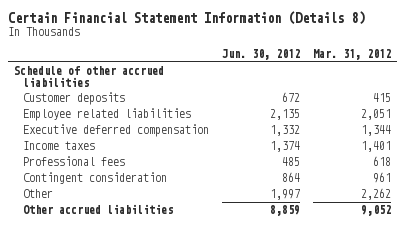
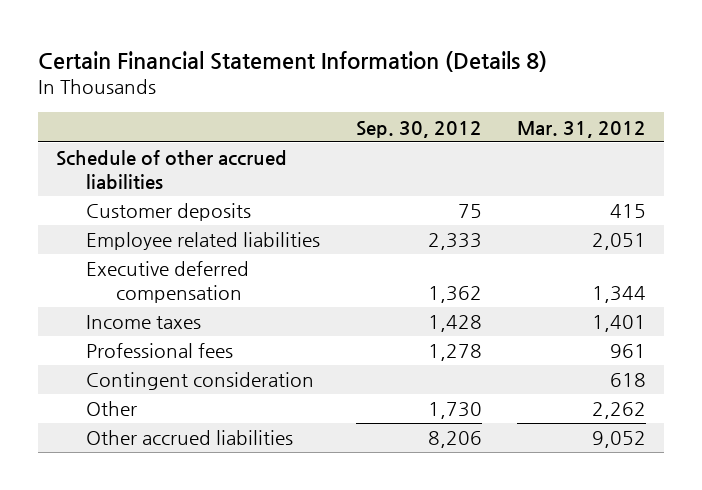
[221,49,300,61] Jun. 30, 2012 -> none
none -> [355,120,482,138] Sep. 30, 2012
[372,156,391,167] 618 -> [610,344,647,359] 961
[372,172,391,184] 961 -> [610,373,647,388] 618

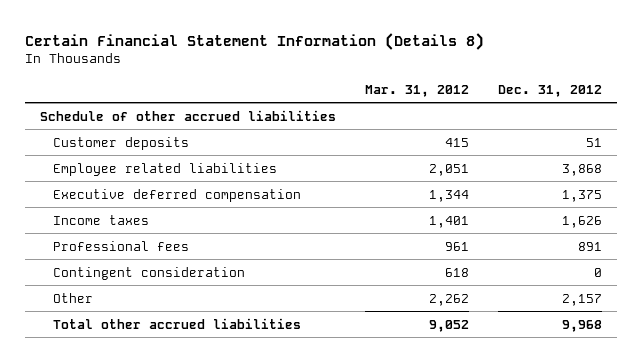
[355,120,482,138] Sep. 30, 2012 -> none
none -> [498,84,603,97] Dec. 31, 2012
[85,430,293,446] Other accrued liabilities -> [52,317,301,329] Total other accrued liabilities

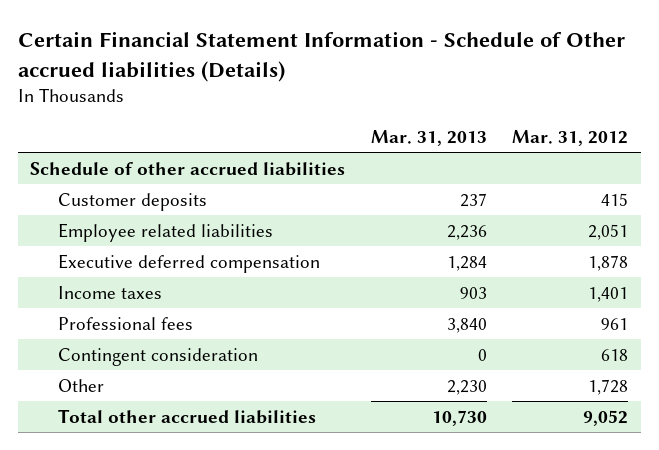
[25,32,485,50] Certain Financial Statement Information (Details 8) -> [17,31,625,82] Certain Financial Statement Information - Schedule of Other accrued liabilities (Details)
[498,84,603,97] Dec. 31, 2012 -> none
none -> [370,130,487,147] Mar. 31, 2013
[429,189,470,202] 1,344 -> [588,254,629,271] 1,878
[429,293,470,306] 2,262 -> [588,378,629,395] 1,728

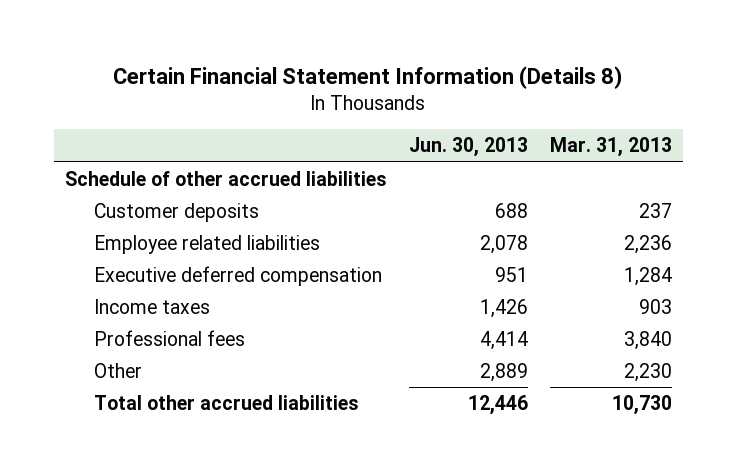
[17,31,625,82] Certain Financial Statement Information - Schedule of Other accrued liabilities (Details) -> [113,66,623,90] Certain Financial Statement Information (Details 8)
[512,130,629,147] Mar. 31, 2012 -> none
none -> [408,137,528,158] Jun. 30, 2013
[58,347,259,366] Contingent consideration -> none

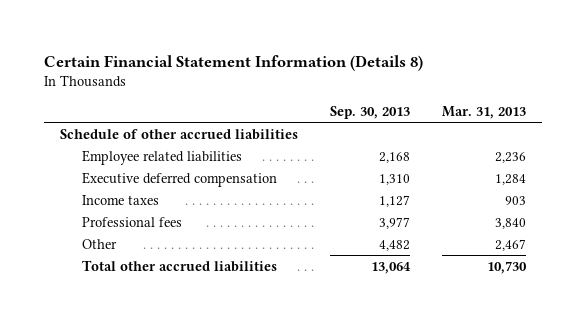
[408,137,528,158] Jun. 30, 2013 -> none
none -> [330,106,411,120] Sep. 30, 2013
[93,202,259,222] Customer deposits -> none
[623,362,672,382] 2,230 -> [494,238,526,251] 2,467

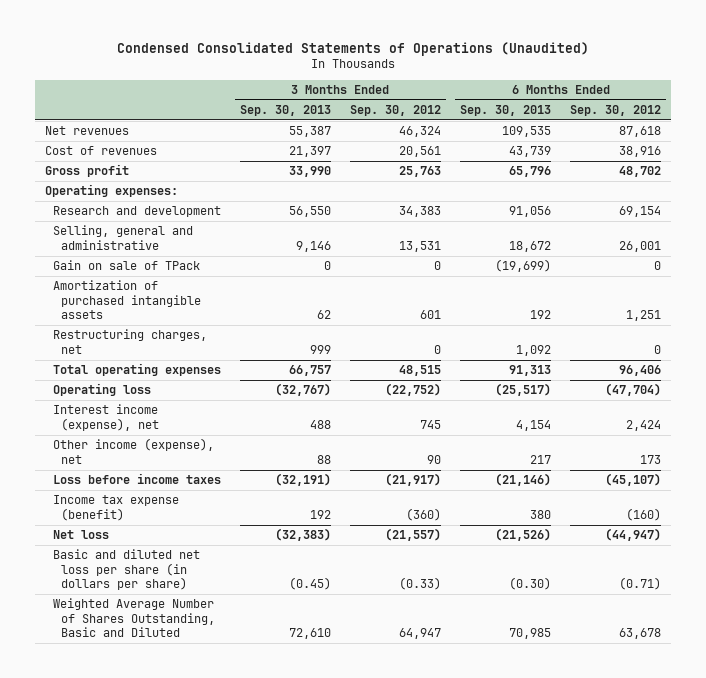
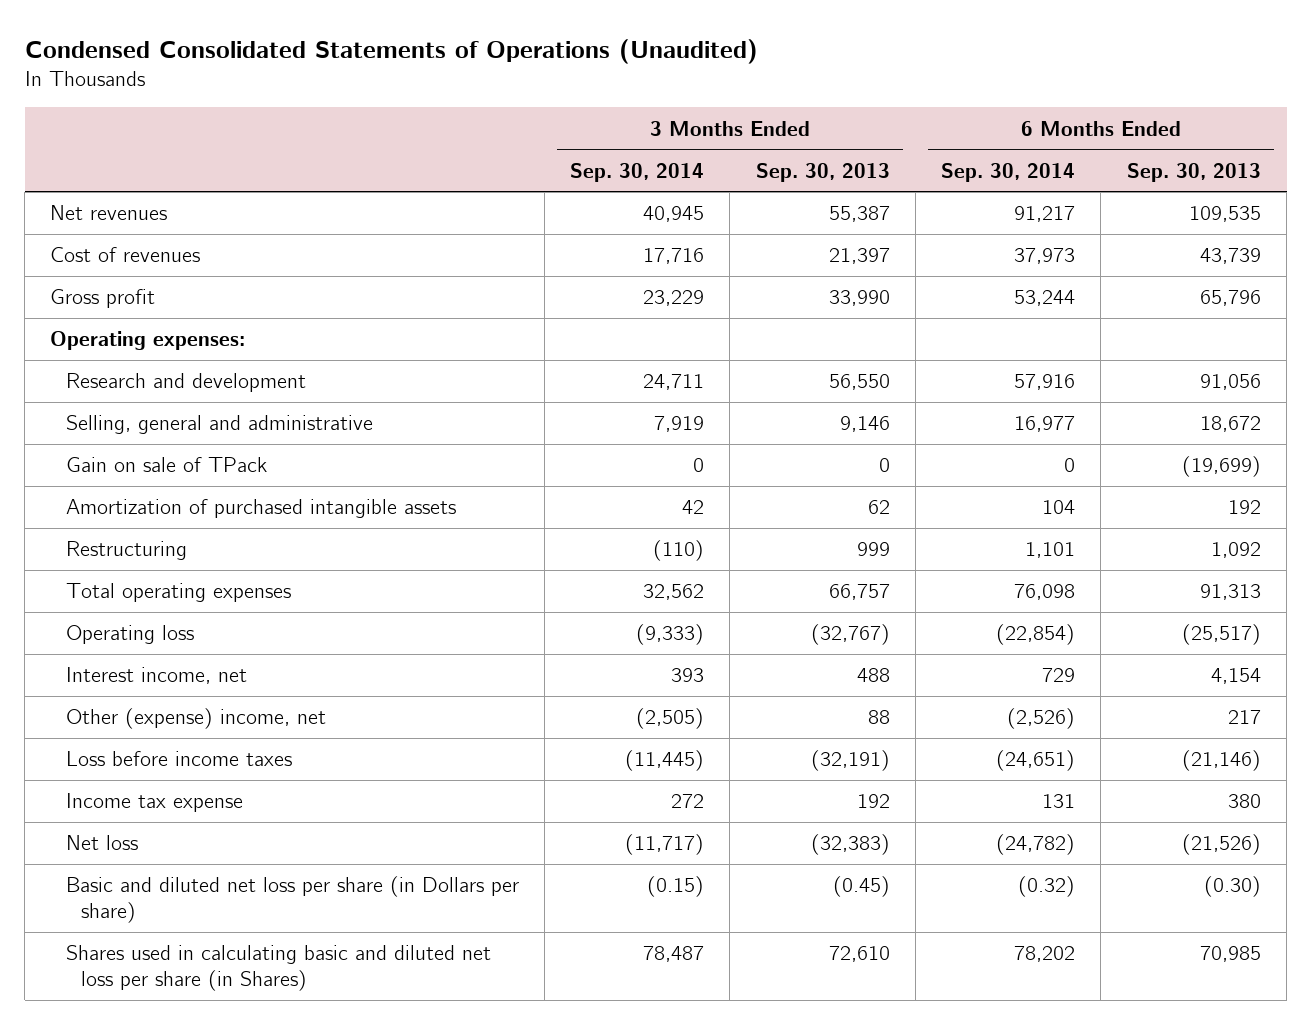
[350,104,442,116] Sep. 30, 2012 -> none
[570,104,662,116] Sep. 30, 2012 -> none
none -> [570,162,705,182] Sep. 30, 2014
none -> [941,162,1076,182] Sep. 30, 2014
[52,329,207,354] Restructuring charges, net -> [65,541,187,561] Restructuring
[52,404,159,431] Interest income (expense), net -> [65,667,247,685] Interest income, net
[52,438,214,464] Other income (expense), net -> [65,708,326,730] Other (expense) income, net
[52,495,179,521] Income tax expense (benefit) -> [65,793,243,813] Income tax expense
[52,549,200,591] Basic and diluted net loss per share (in dollars per share) -> [65,876,519,924] Basic and diluted net loss per share (in Dollars per share)
[52,598,215,638] Weighted Average Number of Shares Outstanding, Basic and Diluted -> [65,945,491,992] Shares used in calculating basic and diluted net loss per share (in Shares)

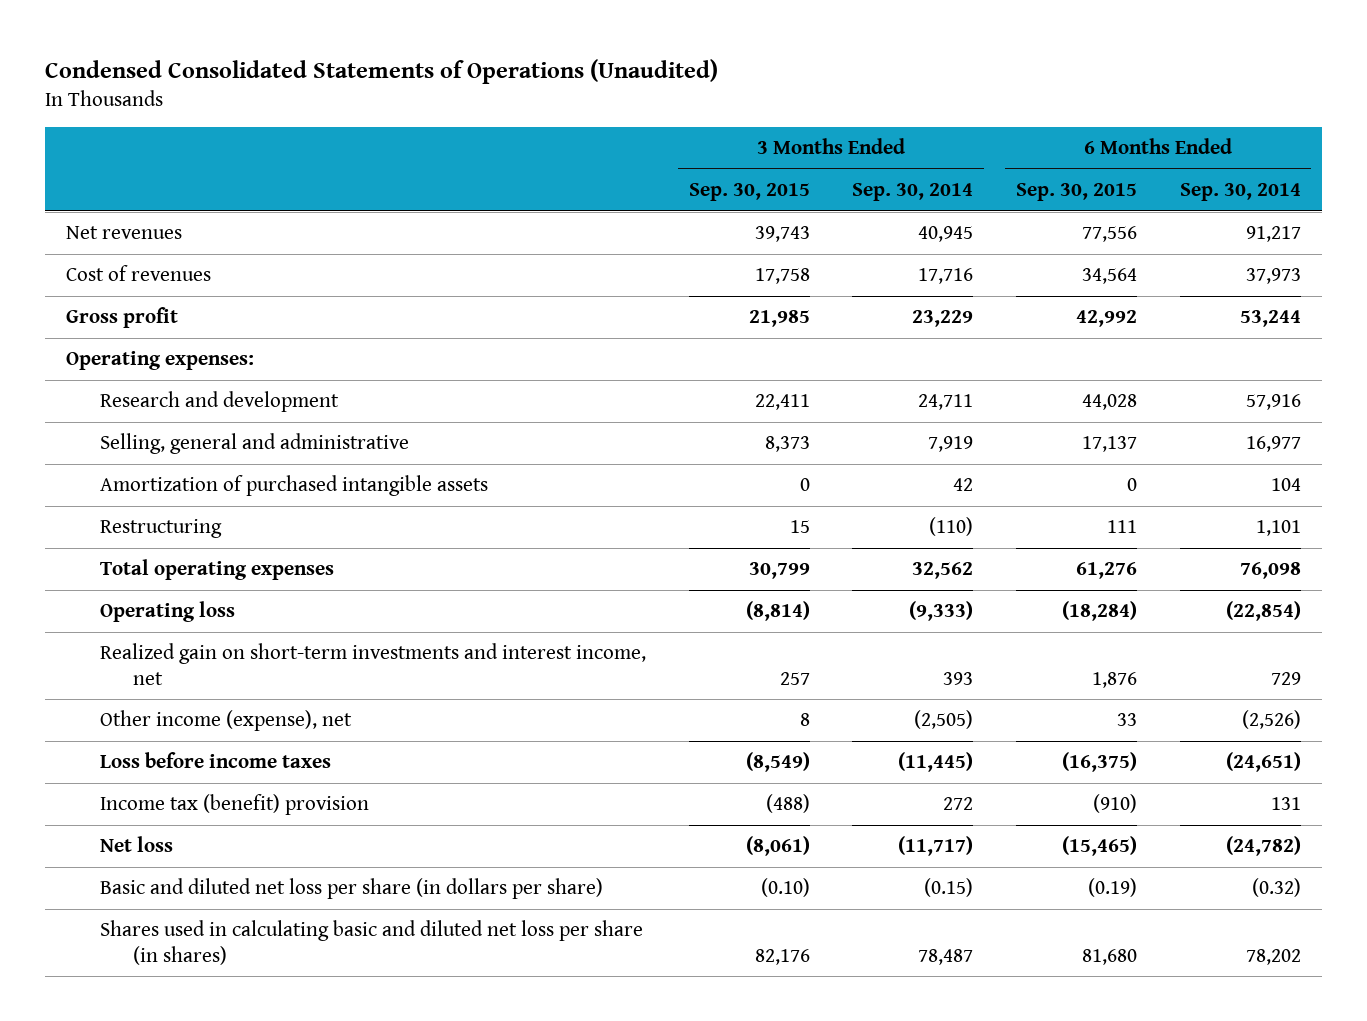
[755,162,890,182] Sep. 30, 2013 -> none
[1126,162,1261,182] Sep. 30, 2013 -> none
none -> [688,183,810,202] Sep. 30, 2015
none -> [1015,183,1137,202] Sep. 30, 2015
[65,457,267,473] Gain on sale of TPack -> none
[65,667,247,685] Interest income, net -> [99,643,646,685] Realized gain on short-term investments and interest income, net
[65,708,326,730] Other (expense) income, net -> [99,710,352,732] Other income (expense), net
[65,793,243,813] Income tax expense -> [99,794,369,816] Income tax (benefit) provision
[65,876,519,924] Basic and diluted net loss per share (in Dollars per share) -> [99,878,603,900] Basic and diluted net loss per share (in dollars per share)
[65,945,491,992] Shares used in calculating basic and diluted net loss per share (in Shares) -> [99,920,643,965] Shares used in calculating basic and diluted net loss per share (in shares)

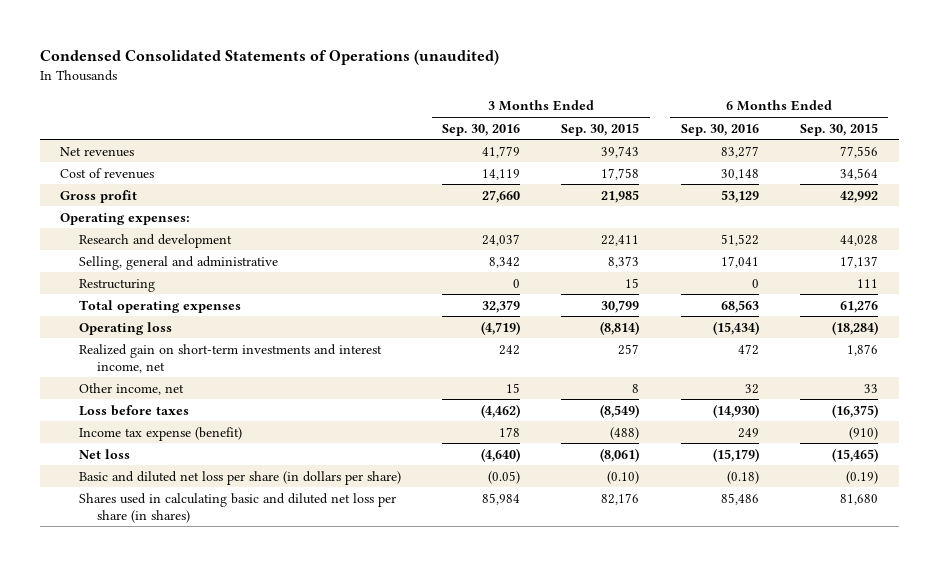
[45,58,719,84] Condensed Consolidated Statements of Operations (Unaudited) -> [39,50,499,66] Condensed Consolidated Statements of Operations (unaudited)
[852,183,974,202] Sep. 30, 2014 -> none
[1179,183,1301,202] Sep. 30, 2014 -> none
none -> [442,123,521,136] Sep. 30, 2016
none -> [680,123,759,136] Sep. 30, 2016
[99,475,488,497] Amortization of purchased intangible assets -> none
[99,710,352,732] Other income (expense), net -> [78,382,184,395] Other income, net
[99,752,331,769] Loss before income taxes -> [78,404,189,416] Loss before taxes
[99,794,369,816] Income tax (benefit) provision -> [78,426,242,441] Income tax expense (benefit)

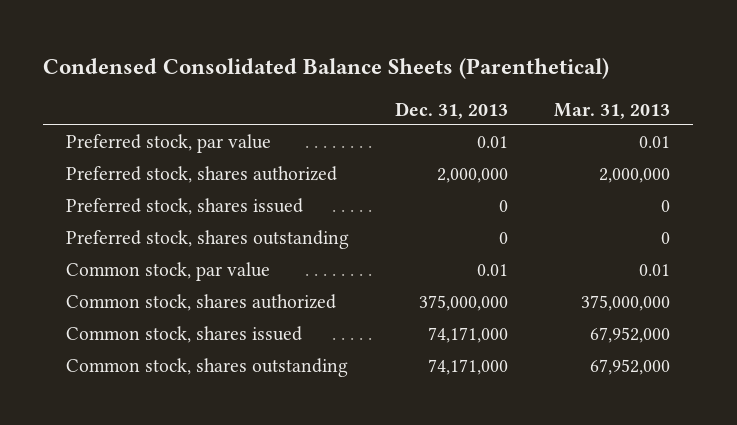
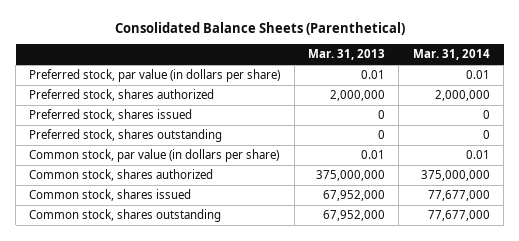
[43,57,610,79] Condensed Consolidated Balance Sheets (Parenthetical) -> [114,22,405,36] Consolidated Balance Sheets (Parenthetical)
[395,101,509,119] Dec. 31, 2013 -> none
none -> [412,49,490,61] Mar. 31, 2014
[66,134,272,154] Preferred stock, par value -> [29,68,281,82] Preferred stock, par value (in dollars per share)
[66,262,271,282] Common stock, par value -> [29,148,280,162] Common stock, par value (in dollars per share)

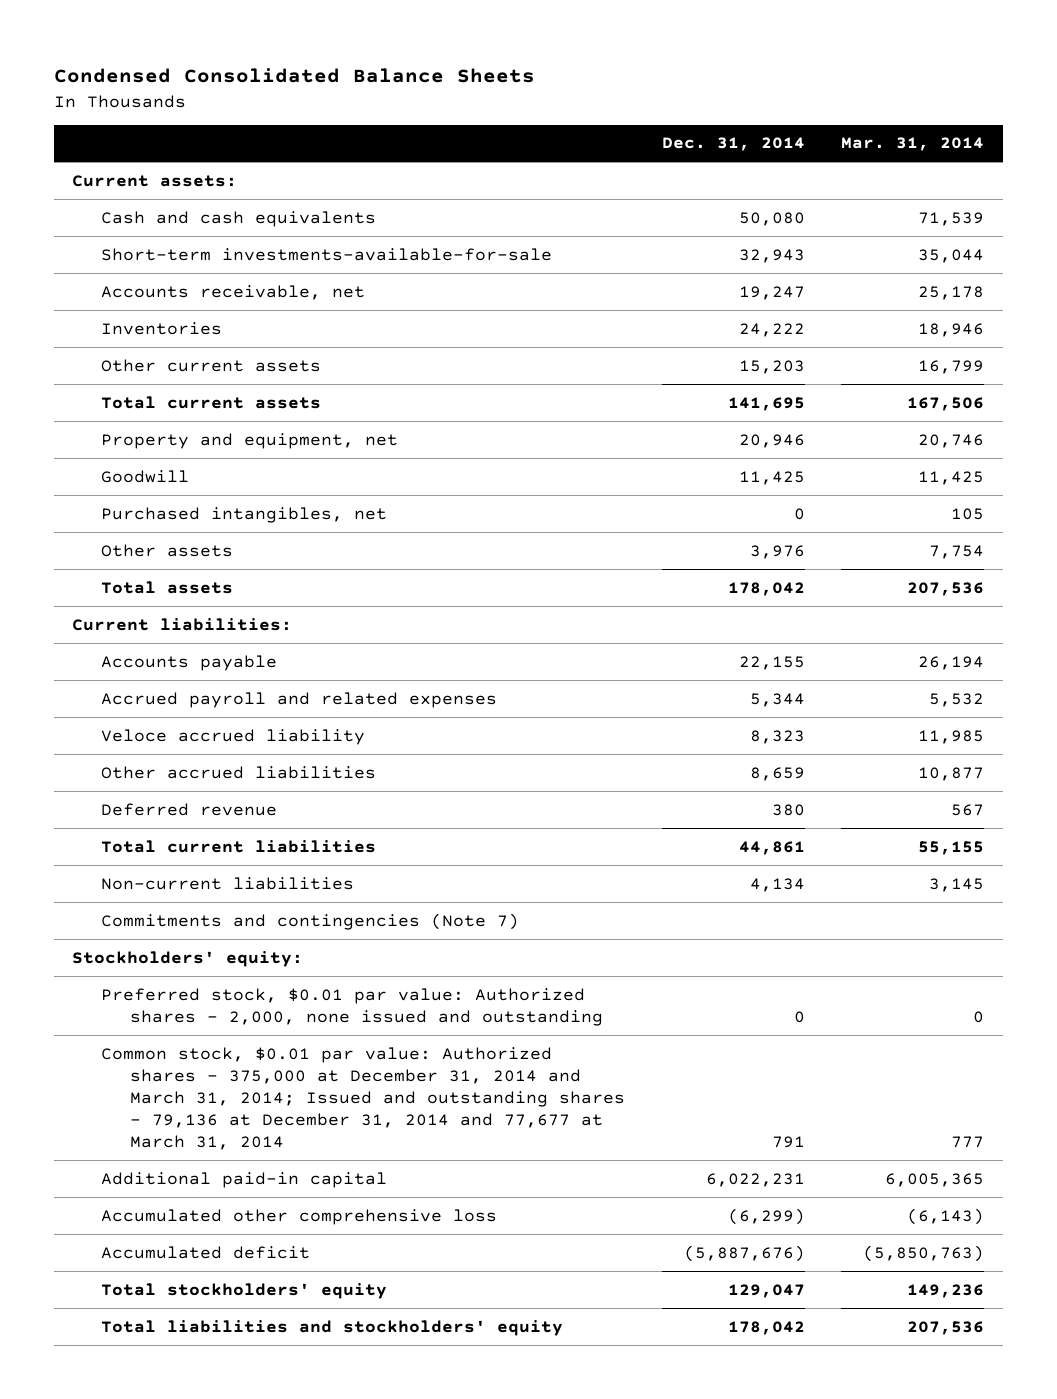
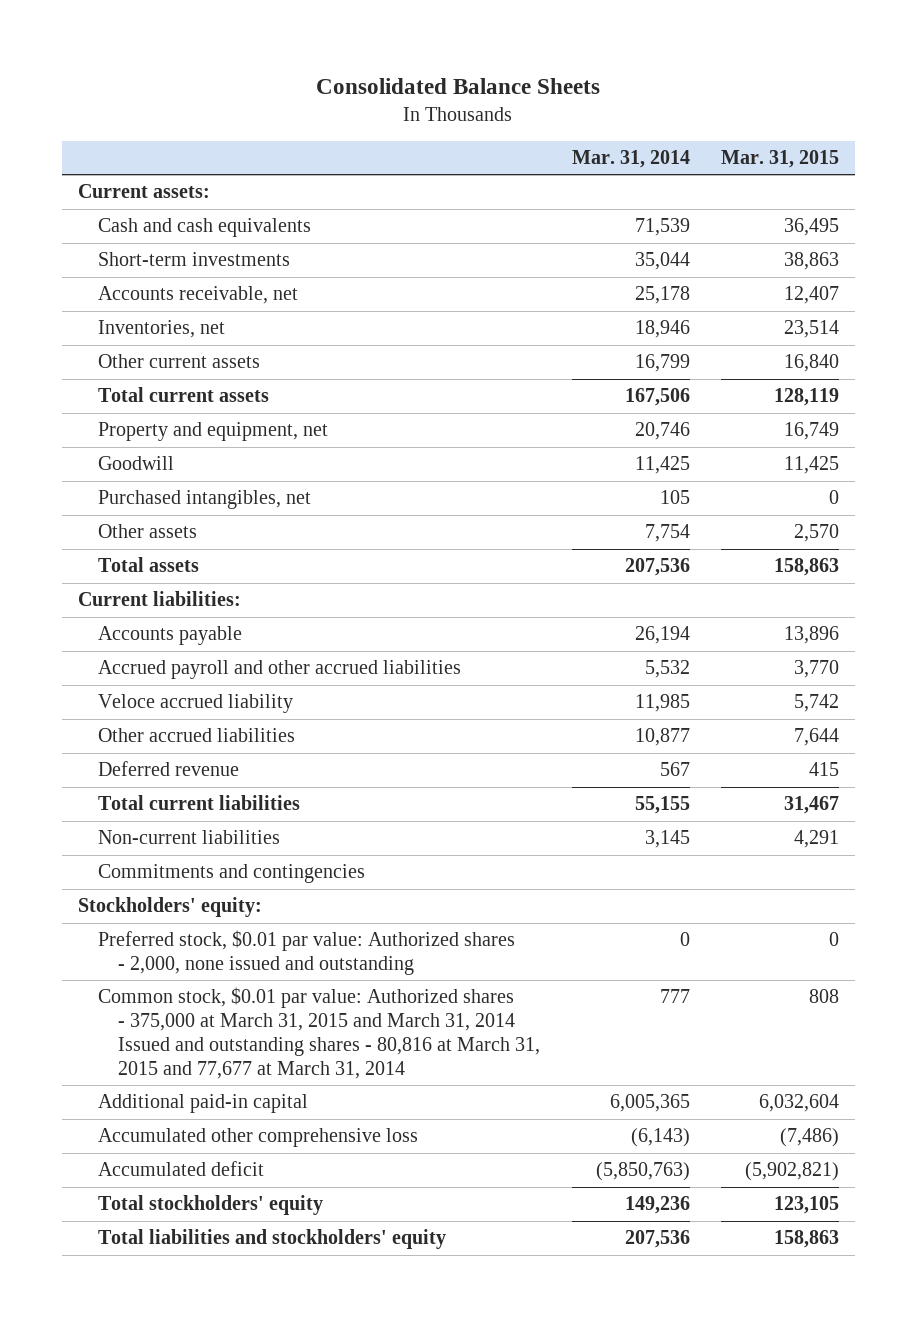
[54,68,536,84] Condensed Consolidated Balance Sheets -> [316,77,601,94] Consolidated Balance Sheets
[661,137,805,152] Dec. 31, 2014 -> none
none -> [720,150,839,169] Mar. 31, 2015
[101,247,553,261] Short-term investments-available-for-sale -> [98,252,291,267] Short-term investments
[101,321,223,335] Inventories -> [98,320,226,339] Inventories, net
[101,691,498,708] Accrued payroll and related expenses -> [98,660,462,680] Accrued payroll and other accrued liabilities
[101,912,520,930] Commitments and contingencies (Note 7) -> [98,864,366,884] Commitments and contingencies
[101,1046,626,1151] Common stock, $0.01 par value: Authorized shares - 375,000 at December 31, 2014 and March 31, 2014; Issued and outstanding shares - 79,136 at December 31, 2014 and 77,677 at March 31, 2014 -> [98,987,541,1079] Common stock, $0.01 par value: Authorized shares - 375,000 at March 31, 2015 and March 31, 2014 Issued and outstanding shares - 80,816 at March 31, 2015 and 77,677 at March 31, 2014

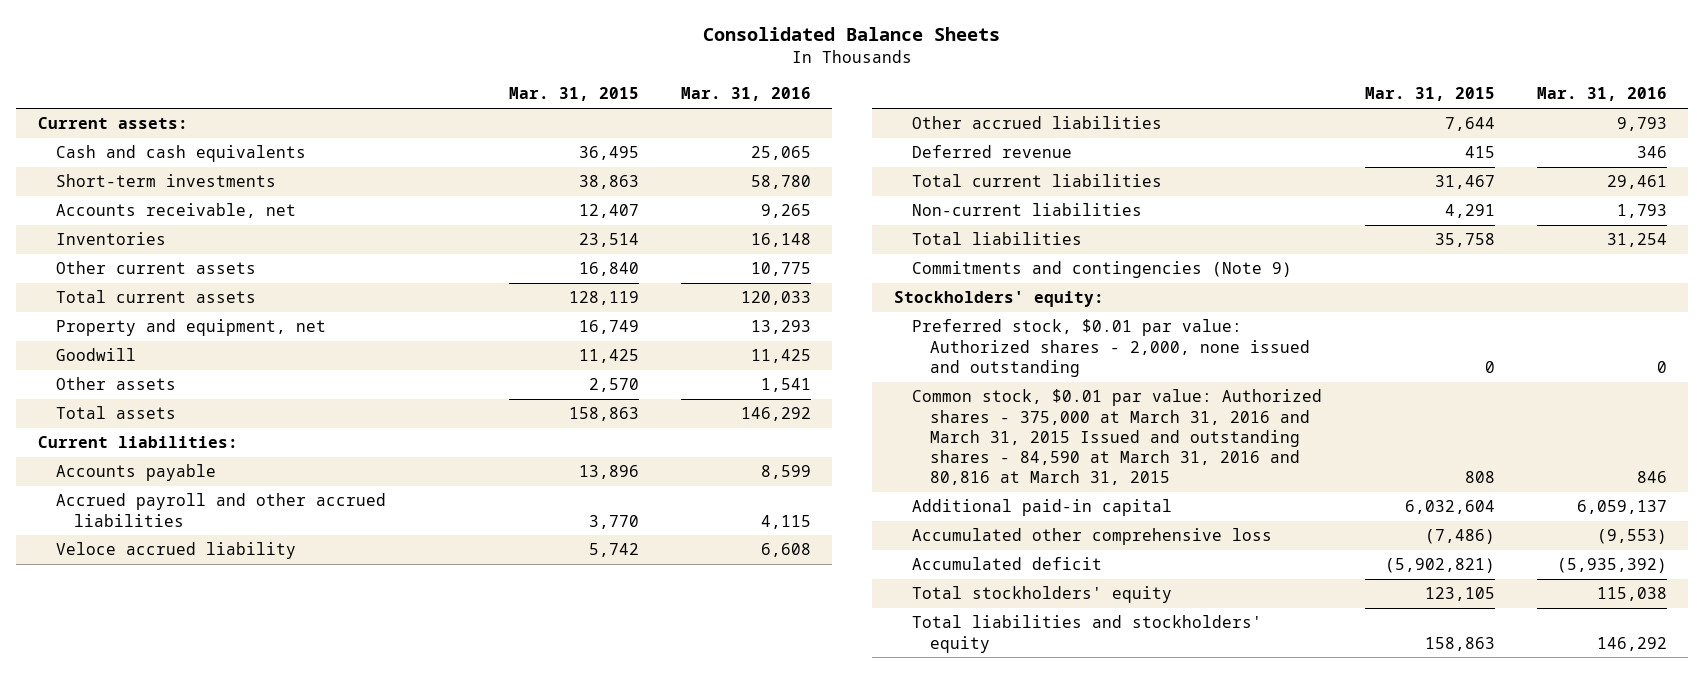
[571,150,690,169] Mar. 31, 2014 -> none
none -> [681,87,812,102] Mar. 31, 2016
[98,320,226,339] Inventories, net -> [56,232,167,246] Inventories
[98,490,312,510] Purchased intangibles, net -> none
none -> [912,232,1083,246] Total liabilities
[98,864,366,884] Commitments and contingencies -> [912,261,1293,279] Commitments and contingencies (Note 9)
[98,987,541,1079] Common stock, $0.01 par value: Authorized shares - 375,000 at March 31, 2015 and March 31, 2014 Issued and outstanding shares - 80,816 at March 31, 2015 and 77,677 at March 31, 2014 -> [912,389,1323,486] Common stock, $0.01 par value: Authorized shares - 375,000 at March 31, 2016 and March 31, 2015 Issued and outstanding shares - 84,590 at March 31, 2016 and 80,816 at March 31, 2015

